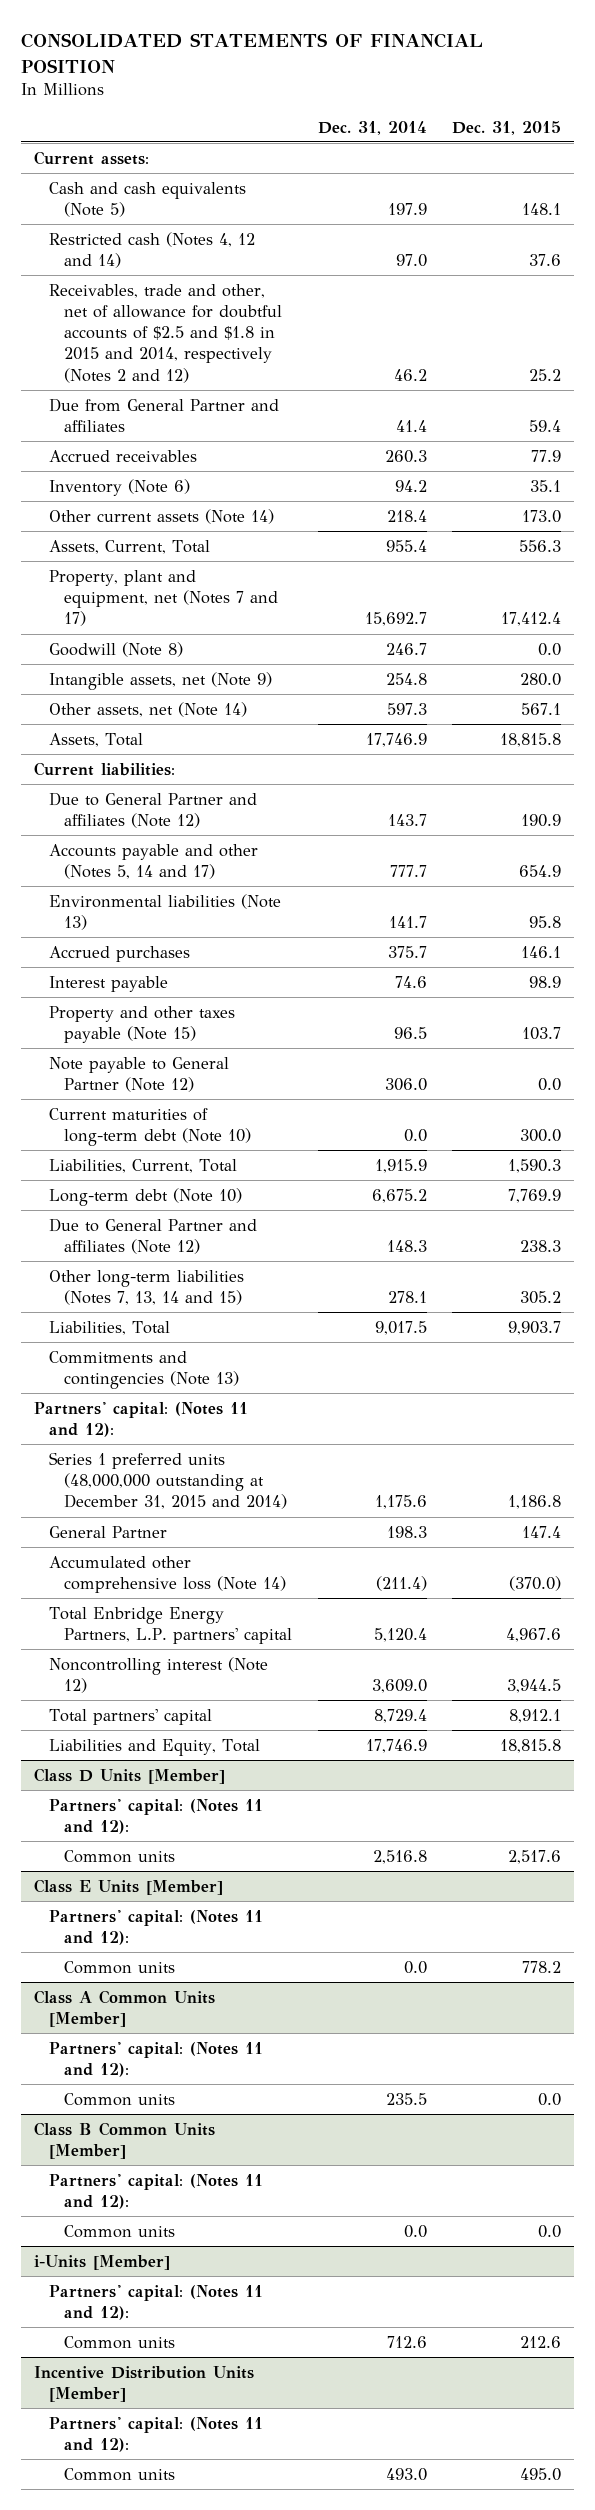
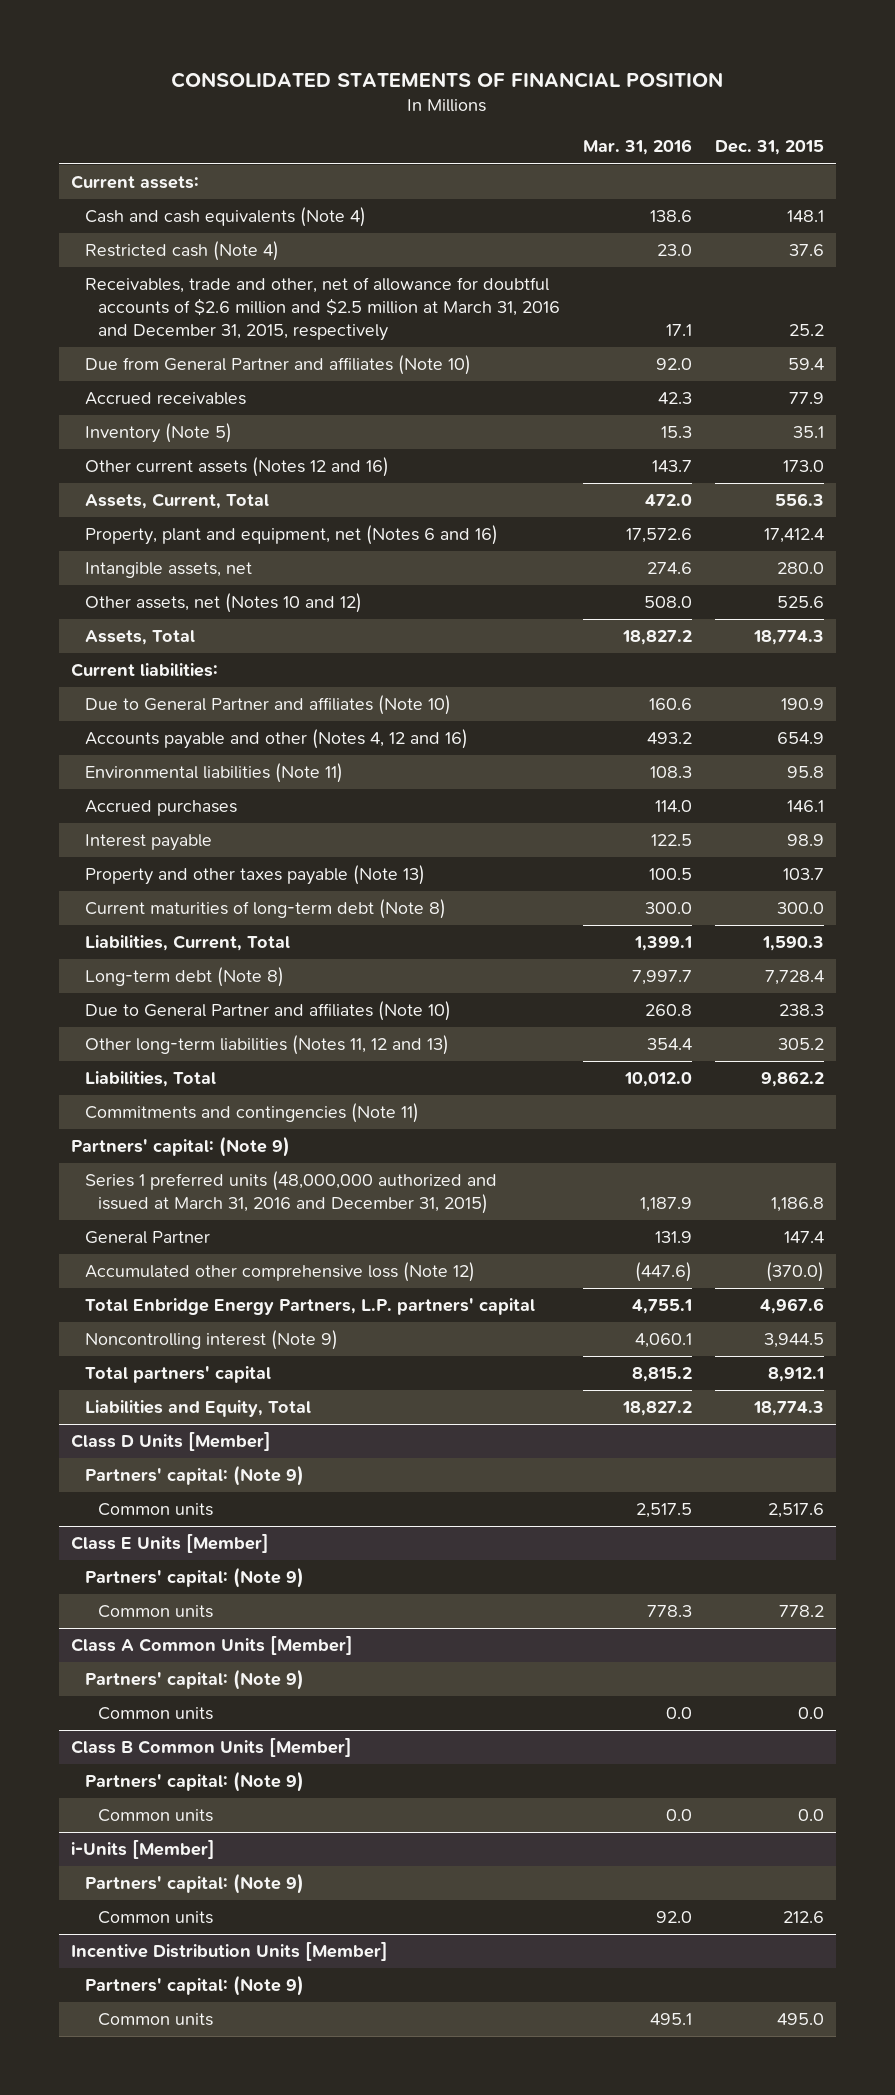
[317,120,427,135] Dec. 31, 2014 -> none
none -> [583,139,693,156] Mar. 31, 2016
[49,181,247,217] Cash and cash equivalents (Note 5) -> [84,207,366,228] Cash and cash equivalents (Note 4)
[49,231,256,268] Restricted cash (Notes 4, 12 and 14) -> [84,241,279,262] Restricted cash (Note 4)
[49,283,282,383] Receivables, trade and other, net of allowance for doubtful accounts of $2.5 and $1.8 in 2015 and 2014, respectively (Notes 2 and 12) -> [84,277,561,341] Receivables, trade and other, net of allowance for doubtful accounts of $2.6 million and $2.5 million at March 31, 2016 and December 31, 2015, respectively
[49,397,280,432] Due from General Partner and affiliates -> [84,355,471,376] Due from General Partner and affiliates (Note 10)
[49,478,191,496] Inventory (Note 6) -> [84,423,232,444] Inventory (Note 5)
[49,508,275,524] Other current assets (Note 14) -> [84,457,389,478] Other current assets (Notes 12 and 16)
[49,641,184,657] Goodwill (Note 8) -> none
[49,569,278,627] Property, plant and equipment, net (Notes 7 and 17) -> [84,525,498,546] Property, plant and equipment, net (Notes 6 and 16)
[49,671,273,690] Intangible assets, net (Note 9) -> [84,562,252,579] Intangible assets, net
[49,701,248,717] Other assets, net (Note 14) -> [84,593,362,614] Other assets, net (Notes 10 and 12)
[521,702,562,715] 567.1 -> [777,596,825,609] 525.6
[500,732,562,747] 18,815.8 -> [753,630,825,646] 18,774.3
[49,791,258,828] Due to General Partner and affiliates (Note 12) -> [84,695,451,716] Due to General Partner and affiliates (Note 10)
[49,843,259,879] Accounts payable and other (Notes 5, 14 and 17) -> [84,729,468,750] Accounts payable and other (Notes 4, 12 and 16)
[49,893,282,930] Environmental liabilities (Note 13) -> [84,763,343,784] Environmental liabilities (Note 11)
[49,1056,230,1092] Note payable to General Partner (Note 12) -> none
[49,1005,236,1043] Property and other taxes payable (Note 15) -> [84,865,425,886] Property and other taxes payable (Note 13)
[49,1107,251,1146] Current maturities of long-term debt (Note 10) -> [84,899,446,920] Current maturities of long-term debt (Note 8)
[49,1187,243,1206] Long-term debt (Note 10) -> [84,967,284,988] Long-term debt (Note 8)
[508,1188,562,1203] 7,769.9 -> [765,970,825,986] 7,728.4
[49,1217,258,1254] Due to General Partner and affiliates (Note 12) -> [84,1001,451,1022] Due to General Partner and affiliates (Note 10)
[49,1269,245,1305] Other long-term liabilities (Notes 7, 13, 14 and 15) -> [84,1035,449,1056] Other long-term liabilities (Notes 11, 12 and 13)
[508,1320,562,1335] 9,903.7 -> [761,1071,825,1088] 9,862.2
[49,1350,239,1389] Commitments and contingencies (Note 13) -> [84,1103,419,1124] Commitments and contingencies (Note 11)
[34,1401,249,1437] Partners' capital: (Notes 11 and 12): -> [70,1136,290,1158] Partners' capital: (Note 9)
[49,1451,287,1510] Series 1 preferred units (48,000,000 outstanding at December 31, 2015 and 2014) -> [84,1171,497,1214] Series 1 preferred units (48,000,000 authorized and issued at March 31, 2016 and December 31, 2015)
[49,1555,286,1593] Accumulated other comprehensive loss (Note 14) -> [84,1262,475,1283] Accumulated other comprehensive loss (Note 12)
[49,1656,269,1693] Noncontrolling interest (Note 12) -> [84,1330,338,1351] Noncontrolling interest (Note 9)
[500,1738,562,1753] 18,815.8 -> [753,1401,825,1417] 18,774.3
[49,1798,264,1834] Partners' capital: (Notes 11 and 12): -> [84,1465,304,1487] Partners' capital: (Note 9)
[49,1909,264,1945] Partners' capital: (Notes 11 and 12): -> [84,1567,304,1589] Partners' capital: (Note 9)
[49,2041,264,2077] Partners' capital: (Notes 11 and 12): -> [84,1669,304,1691] Partners' capital: (Note 9)
[49,2173,264,2209] Partners' capital: (Notes 11 and 12): -> [84,1771,304,1793] Partners' capital: (Note 9)
[49,2284,264,2320] Partners' capital: (Notes 11 and 12): -> [84,1873,304,1895] Partners' capital: (Note 9)
[49,2416,264,2452] Partners' capital: (Notes 11 and 12): -> [84,1975,304,1997] Partners' capital: (Note 9)

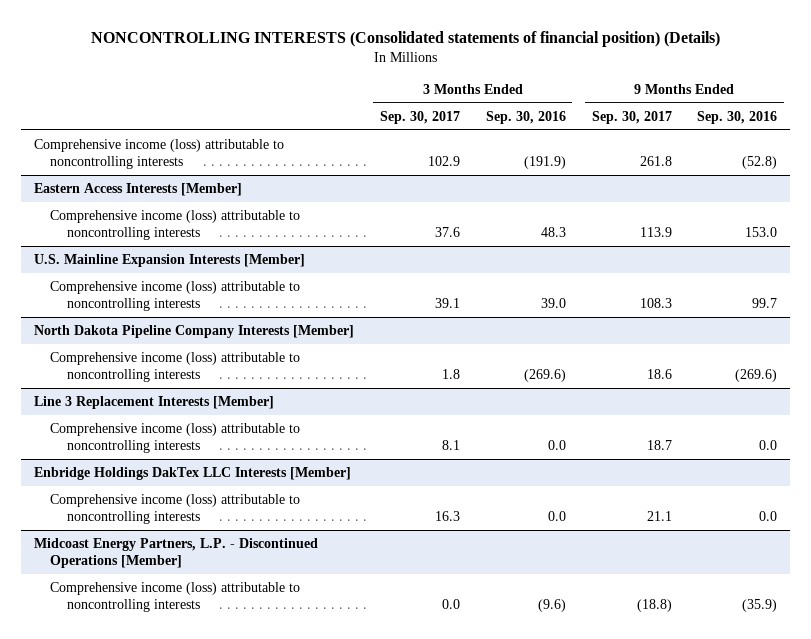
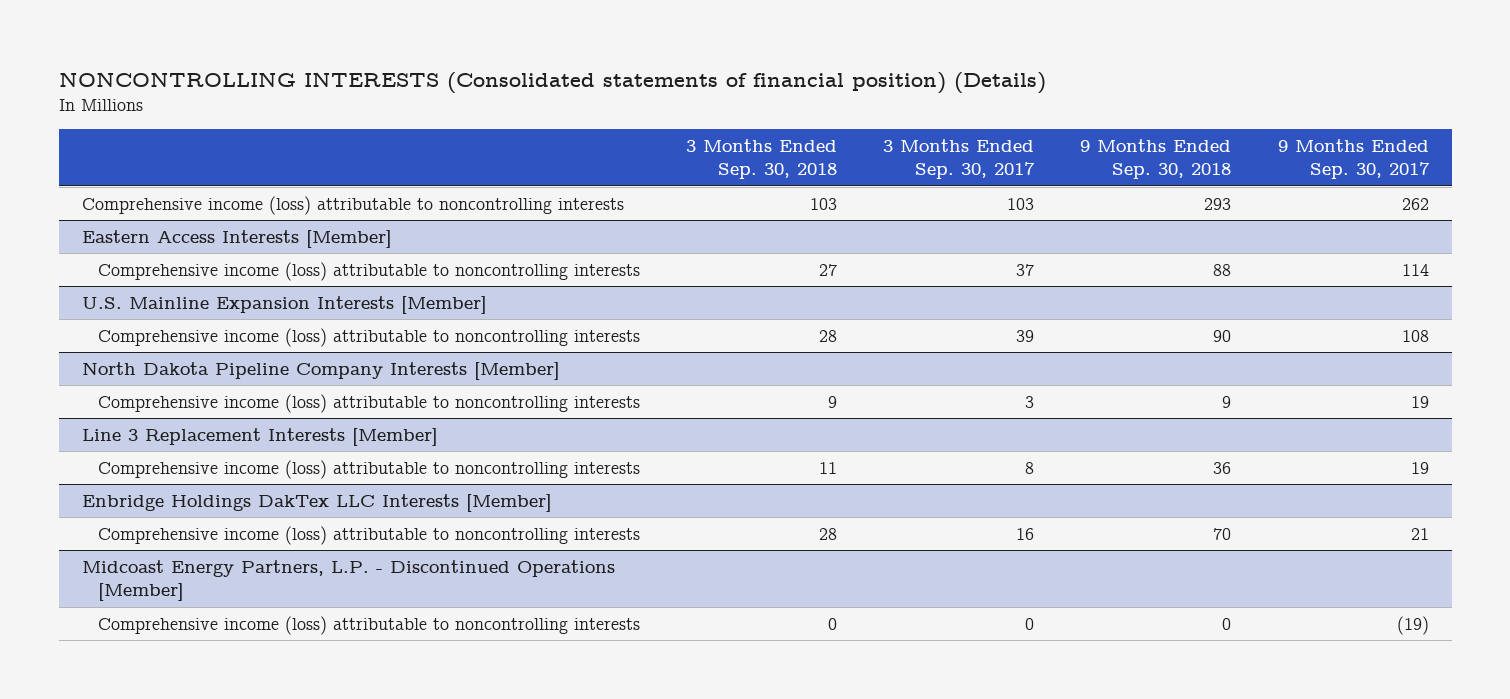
[485,110,566,124] Sep. 30, 2016 -> none
[697,110,778,124] Sep. 30, 2016 -> none
none -> [686,138,838,180] 3 Months Ended Sep. 30, 2018
none -> [1080,138,1232,180] 9 Months Ended Sep. 30, 2018
[427,155,460,166] 102.9 -> [1007,197,1035,210] 103
[639,155,672,166] 261.8 -> [1401,197,1429,210] 262
[434,226,460,237] 37.6 -> [1016,263,1035,276] 37
[639,226,672,237] 113.9 -> [1401,263,1429,276] 114
[434,297,460,308] 39.1 -> [1016,329,1035,342] 39
[639,297,672,308] 108.3 -> [1401,329,1429,342] 108
[441,368,460,379] 1.8 -> [1025,395,1035,408] 3
[646,368,672,379] 18.6 -> [1410,395,1429,408] 19
[441,439,460,450] 8.1 -> [1025,461,1035,474] 8
[646,439,672,450] 18.7 -> [1410,461,1429,474] 19
[434,510,460,521] 16.3 -> [1016,527,1035,540] 16
[646,510,672,521] 21.1 -> [1410,527,1429,540] 21
[441,598,460,609] 0.0 -> [1025,617,1035,630] 0
[636,598,672,612] (18.8) -> [1396,615,1429,635] (19)

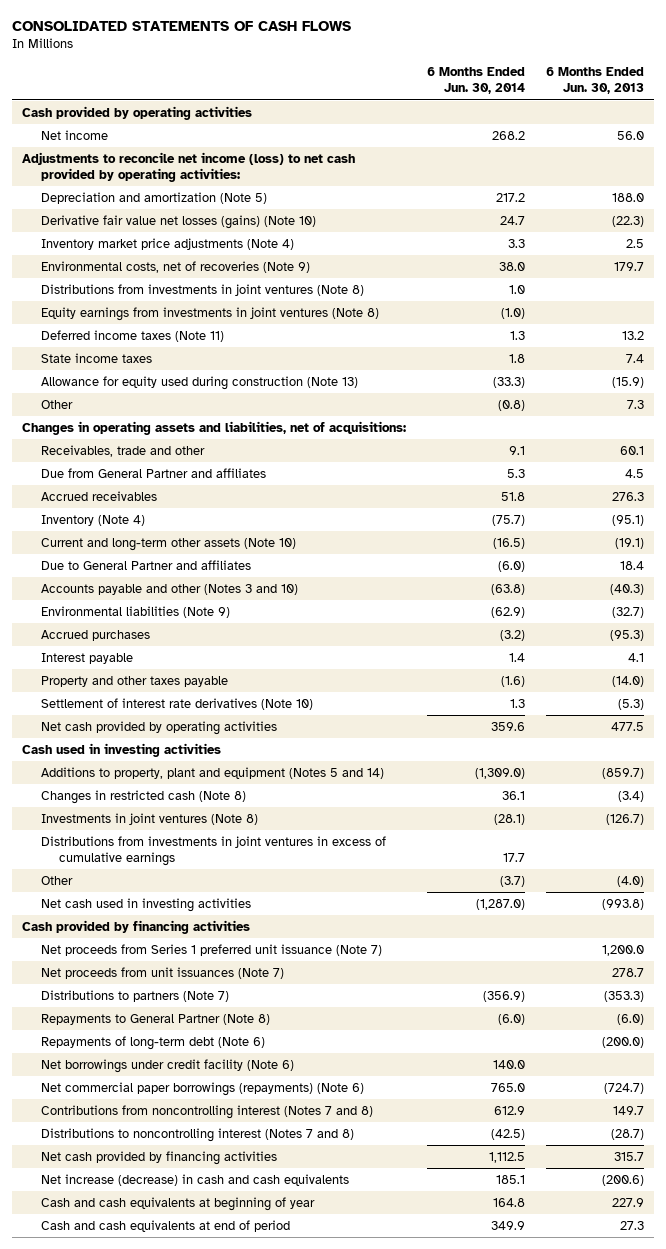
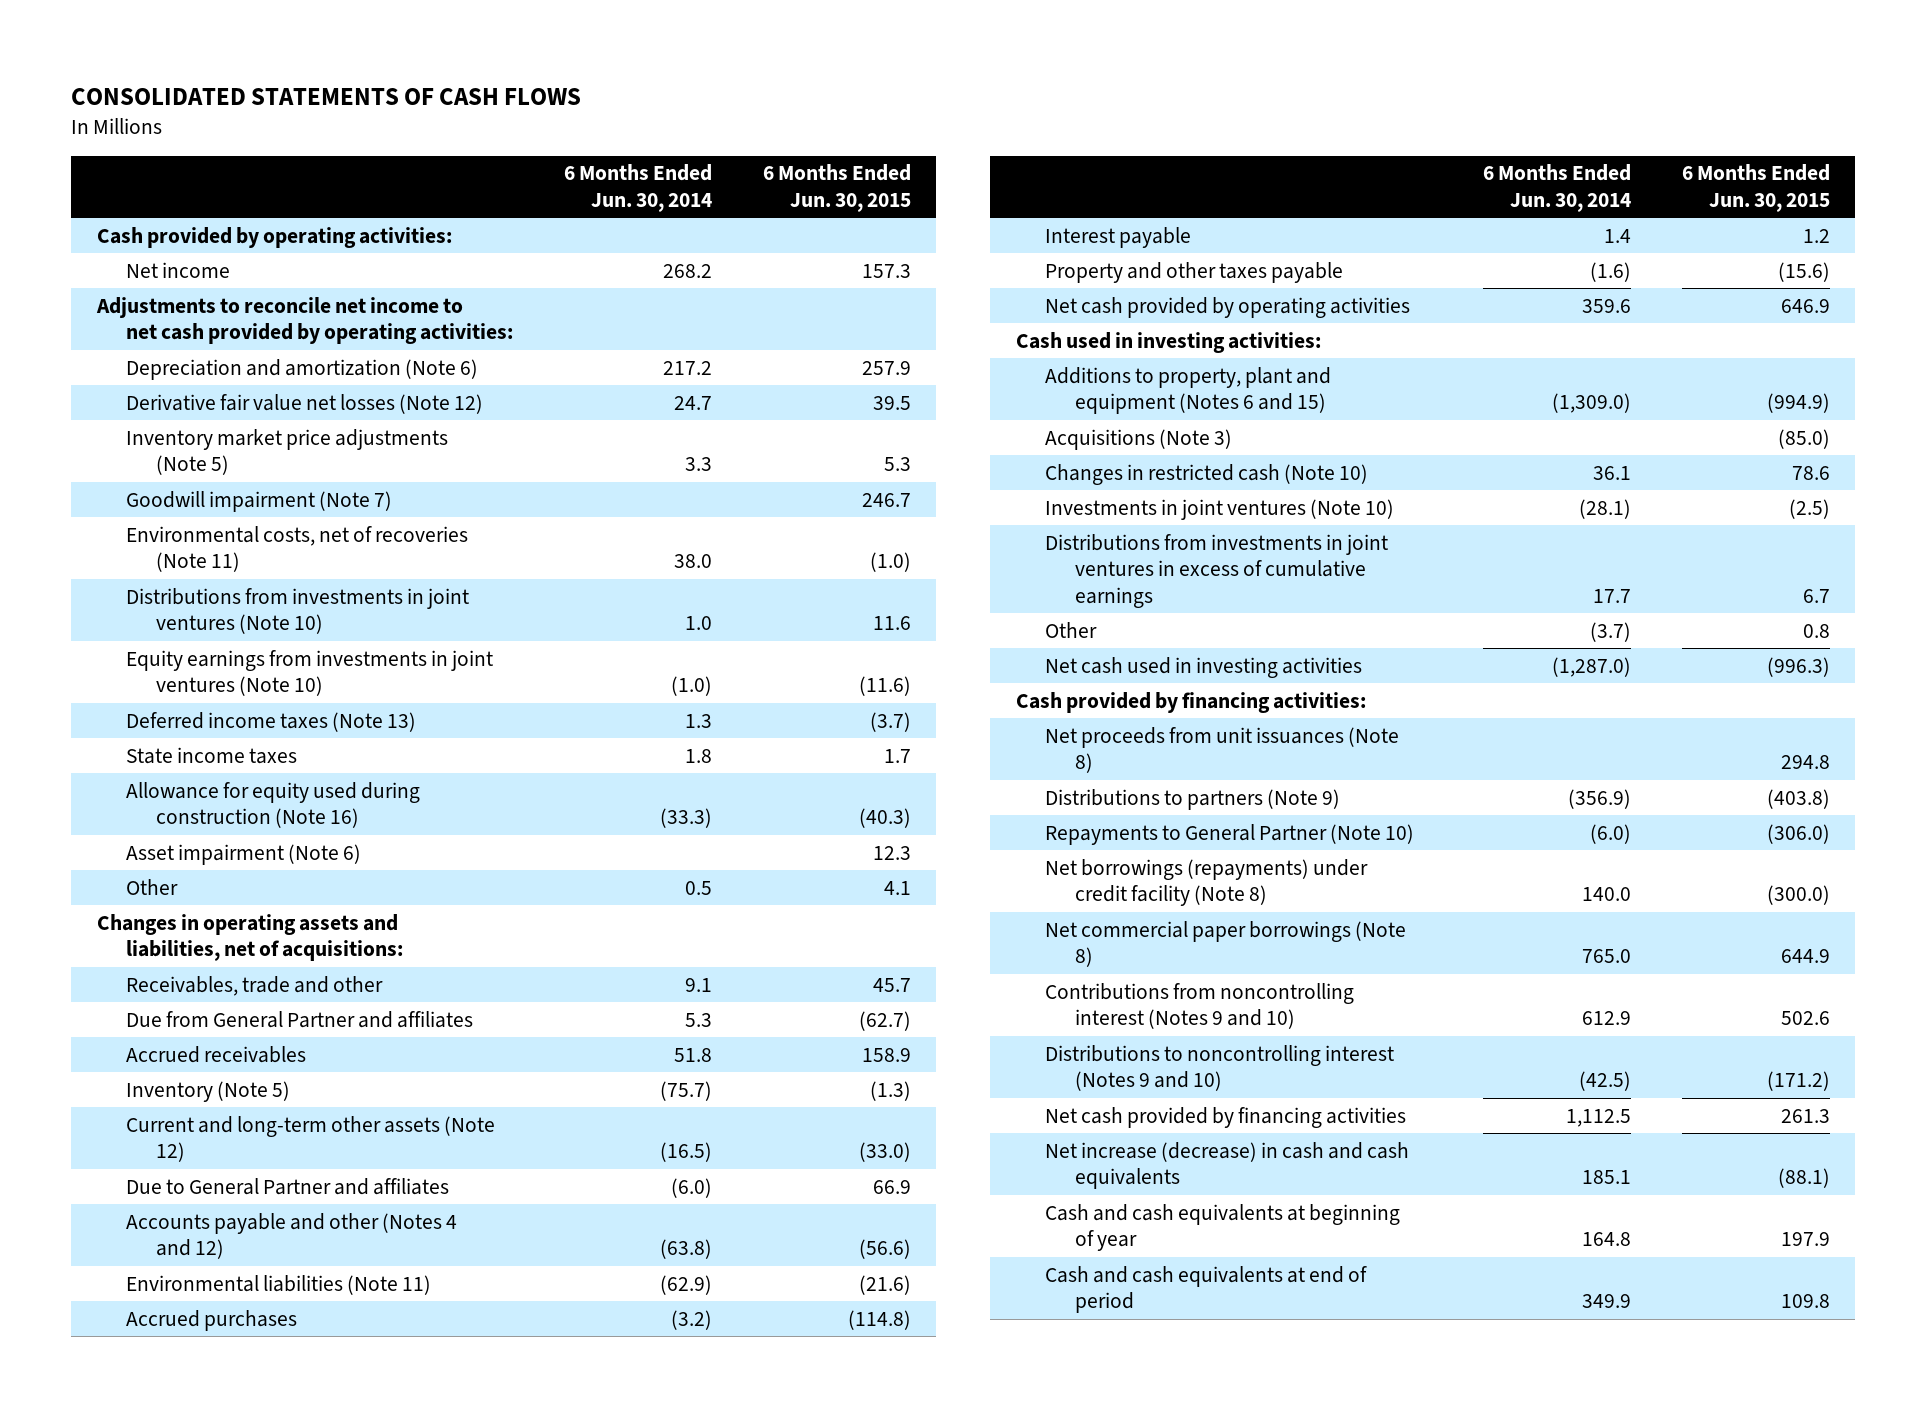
[545,67,644,95] 6 Months Ended Jun. 30, 2013 -> none
none -> [762,164,911,212] 6 Months Ended Jun. 30, 2015
[22,105,253,120] Cash provided by operating activities -> [96,226,452,248] Cash provided by operating activities:
[22,151,356,182] Adjustments to reconcile net income (loss) to net cash provided by operating activities: -> [95,296,514,345] Adjustments to reconcile net income to net cash provided by operating activities:
[40,191,267,204] Depreciation and amortization (Note 5) -> [126,358,479,380] Depreciation and amortization (Note 6)
[40,214,316,229] Derivative fair value net losses (gains) (Note 10) -> [126,393,484,414] Derivative fair value net losses (Note 12)
[40,237,294,250] Inventory market price adjustments (Note 4) -> [126,428,449,476] Inventory market price adjustments (Note 5)
none -> [126,490,393,512] Goodwill impairment (Note 7)
[40,260,310,273] Environmental costs, net of recoveries (Note 9) -> [126,525,469,573] Environmental costs, net of recoveries (Note 11)
[40,283,364,296] Distributions from investments in joint ventures (Note 8) -> [126,587,470,635] Distributions from investments in joint ventures (Note 10)
[40,306,379,321] Equity earnings from investments in joint ventures (Note 8) -> [126,649,494,697] Equity earnings from investments in joint ventures (Note 10)
[40,329,224,342] Deferred income taxes (Note 11) -> [126,711,417,732] Deferred income taxes (Note 13)
[40,375,358,390] Allowance for equity used during construction (Note 13) -> [126,781,421,829] Allowance for equity used during construction (Note 16)
none -> [126,843,362,865] Asset impairment (Note 6)
[498,399,526,411] (0.8) -> [684,880,712,895] 0.5
[40,514,145,526] Inventory (Note 4) -> [126,1080,291,1102] Inventory (Note 5)
[40,537,296,551] Current and long-term other assets (Note 10) -> [126,1115,496,1163] Current and long-term other assets (Note 12)
[40,583,298,595] Accounts payable and other (Notes 3 and 10) -> [126,1212,458,1260] Accounts payable and other (Notes 4 and 12)
[40,605,230,618] Environmental liabilities (Note 9) -> [126,1274,432,1295] Environmental liabilities (Note 11)
[40,697,313,710] Settlement of interest rate derivatives (Note 10) -> none
[22,742,222,757] Cash used in investing activities -> [1015,331,1321,353] Cash used in investing activities:
[40,766,384,779] Additions to property, plant and equipment (Notes 5 and 14) -> [1045,366,1332,415] Additions to property, plant and equipment (Notes 6 and 15)
none -> [1045,428,1233,450] Acquisitions (Note 3)
[40,789,246,804] Changes in restricted cash (Note 8) -> [1045,463,1369,485] Changes in restricted cash (Note 10)
[40,812,258,825] Investments in joint ventures (Note 8) -> [1045,498,1395,520] Investments in joint ventures (Note 10)
[40,943,382,956] Net proceeds from Series 1 preferred unit issuance (Note 7) -> none
[40,1035,265,1050] Repayments of long-term debt (Note 6) -> none
[22,919,251,934] Cash provided by financing activities -> [1015,691,1366,713] Cash provided by financing activities:
[40,966,284,979] Net proceeds from unit issuances (Note 7) -> [1045,726,1400,774] Net proceeds from unit issuances (Note 8)
[40,989,229,1002] Distributions to partners (Note 7) -> [1045,788,1341,810] Distributions to partners (Note 9)
[40,1013,270,1025] Repayments to General Partner (Note 8) -> [1045,823,1415,845] Repayments to General Partner (Note 10)
[40,1058,294,1073] Net borrowings under credit facility (Note 6) -> [1045,858,1369,907] Net borrowings (repayments) under credit facility (Note 8)
[40,1081,364,1096] Net commercial paper borrowings (repayments) (Note 6) -> [1045,920,1407,968] Net commercial paper borrowings (Note 8)
[40,1104,373,1119] Contributions from noncontrolling interest (Notes 7 and 8) -> [1045,982,1355,1030] Contributions from noncontrolling interest (Notes 9 and 10)
[40,1127,354,1142] Distributions to noncontrolling interest (Notes 7 and 8) -> [1045,1044,1395,1092] Distributions to noncontrolling interest (Notes 9 and 10)

